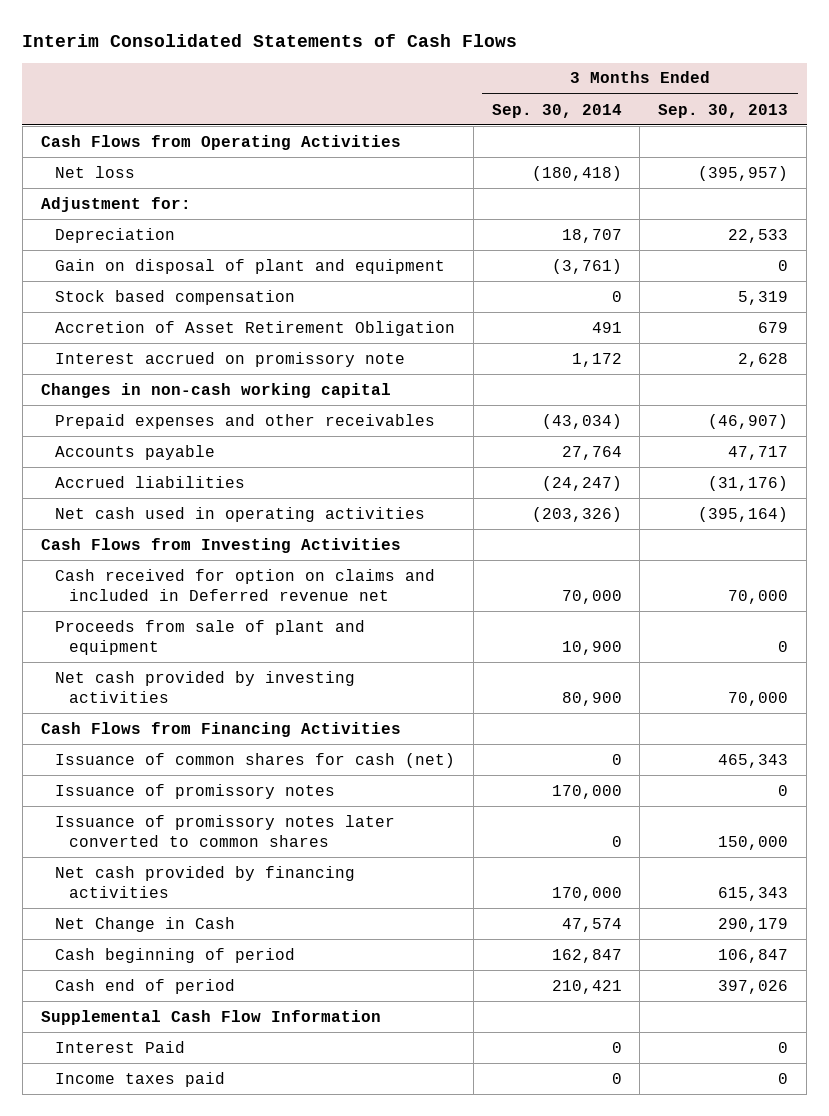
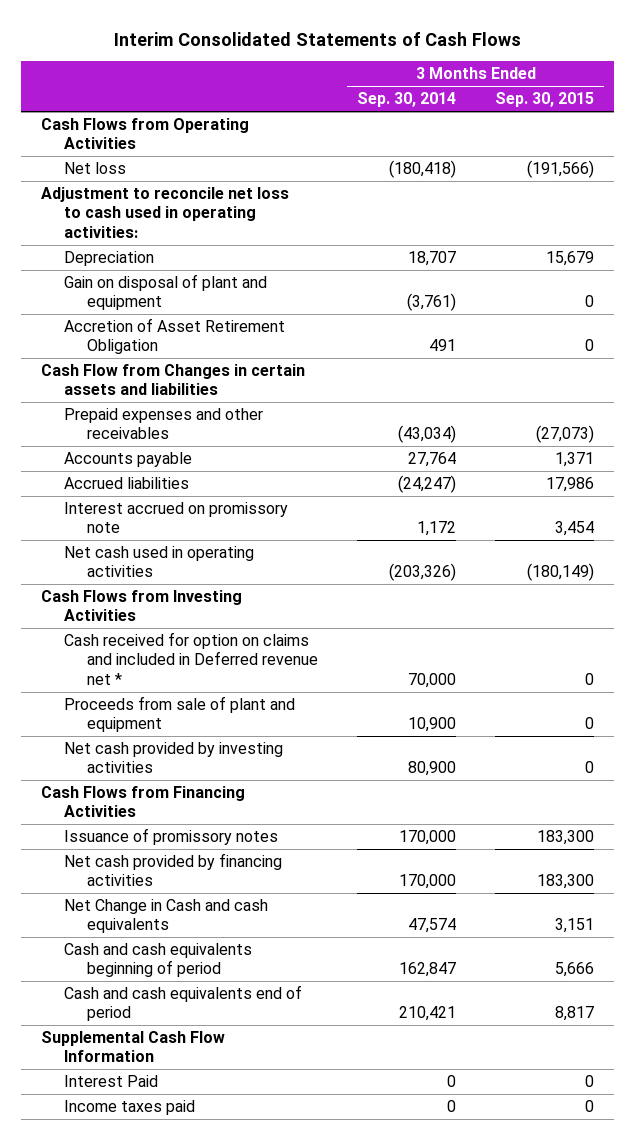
[658,103,789,118] Sep. 30, 2013 -> none
none -> [495,92,595,108] Sep. 30, 2015
[40,196,191,212] Adjustment for: -> [40,187,289,238] Adjustment to reconcile net loss to cash used in operating activities:
[54,289,295,305] Stock based compensation -> none
[40,382,391,398] Changes in non-cash working capital -> [40,364,305,396] Cash Flow from Changes in certain assets and liabilities
[54,351,405,367] Interest accrued on promissory note -> [63,502,288,534] Interest accrued on promissory note
[54,568,435,601] Cash received for option on claims and included in Deferred revenue net -> [63,632,318,685] Cash received for option on claims and included in Deferred revenue net *
[54,752,455,768] Issuance of common shares for cash (net) -> none
[54,814,395,847] Issuance of promissory notes later converted to common shares -> none
[54,916,235,932] Net Change in Cash -> [63,899,268,934] Net Change in Cash and cash equivalents
[54,947,295,963] Cash beginning of period -> [63,943,252,978] Cash and cash equivalents beginning of period
[54,978,235,994] Cash end of period -> [63,985,302,1022] Cash and cash equivalents end of period

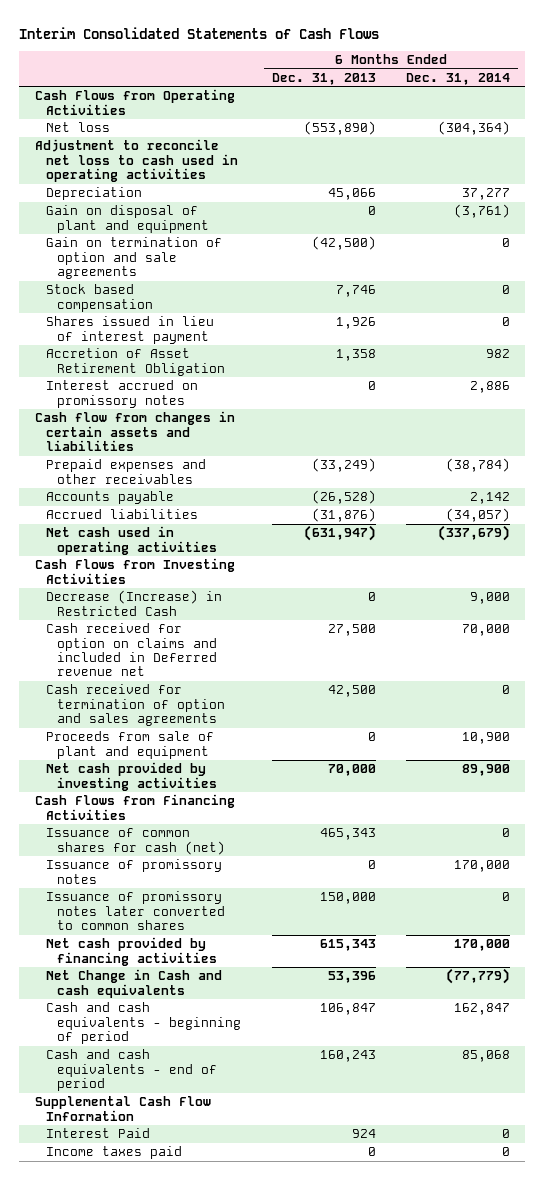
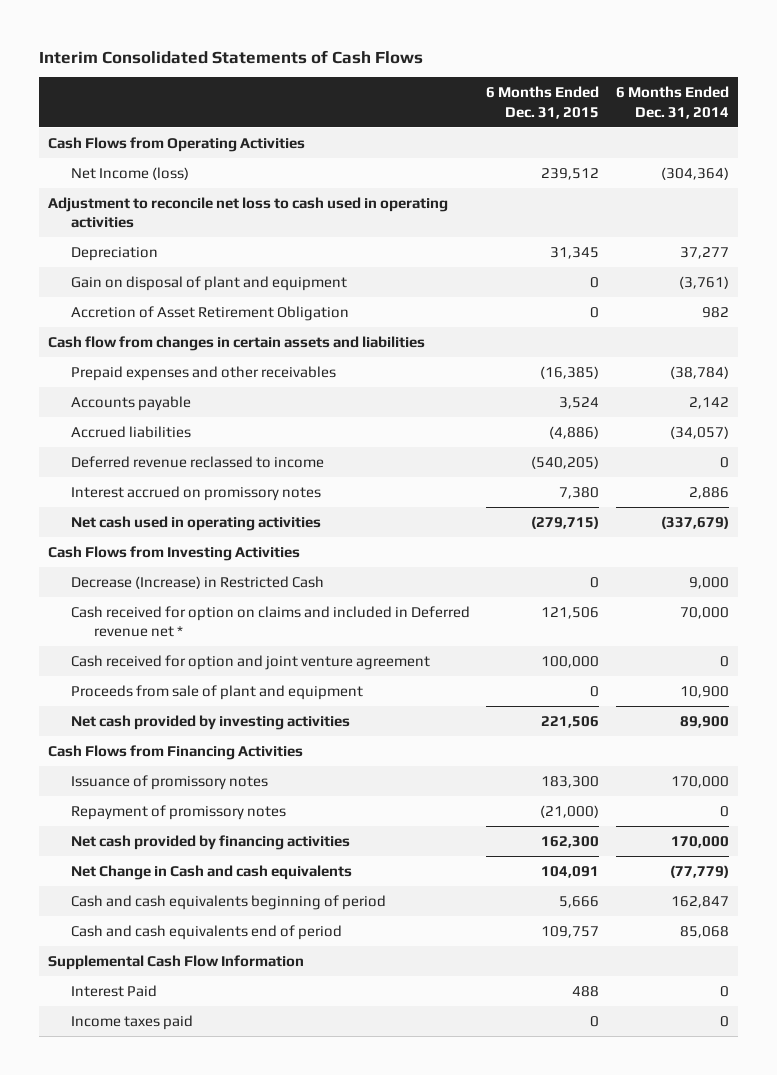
[271,72,376,85] Dec. 31, 2013 -> none
none -> [486,86,600,119] 6 Months Ended Dec. 31, 2015
[45,122,110,133] Net loss -> [70,166,189,180] Net Income (loss)
[45,237,222,279] Gain on termination of option and sale agreements -> none
[45,284,154,312] Stock based compensation -> none
[45,316,214,344] Shares issued in lieu of interest payment -> none
none -> [70,455,324,468] Deferred revenue reclassed to income
[45,380,198,408] Interest accrued on promissory notes -> [70,485,321,501] Interest accrued on promissory notes
[45,623,218,677] Cash received for option on claims and included in Deferred revenue net -> [70,605,470,638] Cash received for option on claims and included in Deferred revenue net *
[45,684,226,726] Cash received for termination of option and sales agreements -> [70,654,430,670] Cash received for option and joint venture agreement
[45,828,226,855] Issuance of common shares for cash (net) -> none
[45,891,226,930] Issuance of promissory notes later converted to common shares -> none
none -> [70,804,286,820] Repayment of promissory notes
[45,1002,242,1044] Cash and cash equivalents - beginning of period -> [70,894,386,910] Cash and cash equivalents beginning of period
[45,1049,218,1091] Cash and cash equivalents - end of period -> [70,924,342,940] Cash and cash equivalents end of period

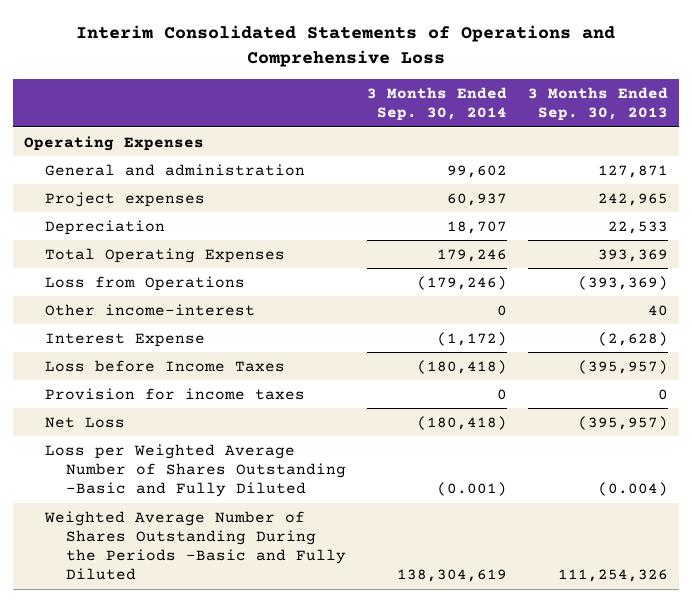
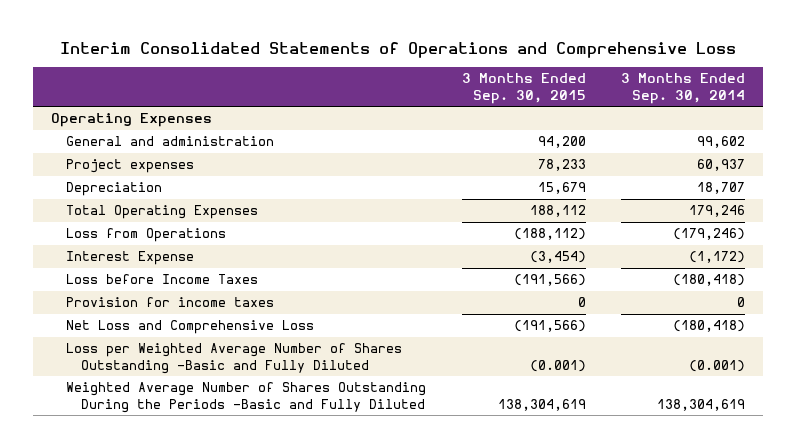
[528,87,669,122] 3 Months Ended Sep. 30, 2013 -> none
none -> [461,72,586,104] 3 Months Ended Sep. 30, 2015
[44,303,255,316] Other income-interest -> none
[44,416,125,428] Net Loss -> [65,320,314,335] Net Loss and Comprehensive Loss

